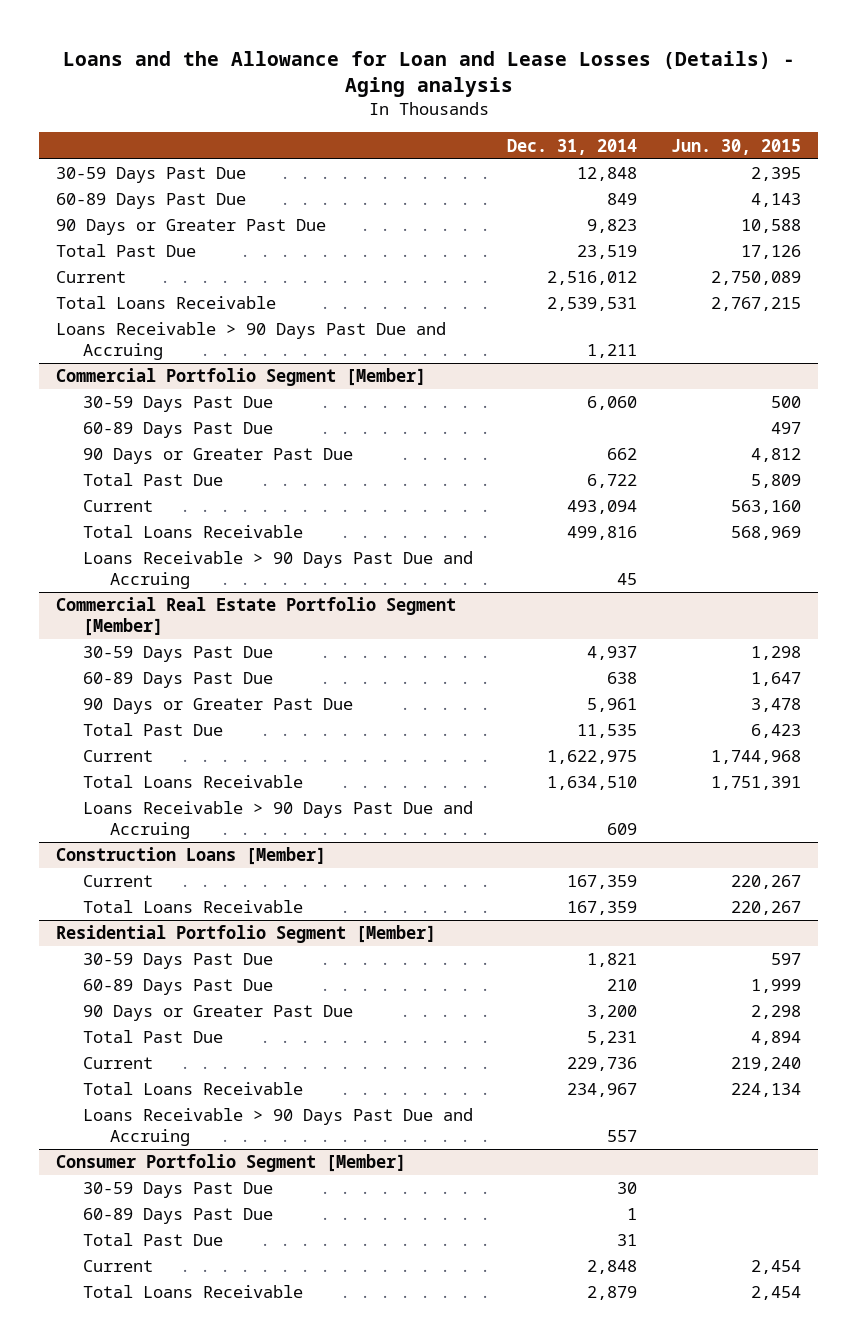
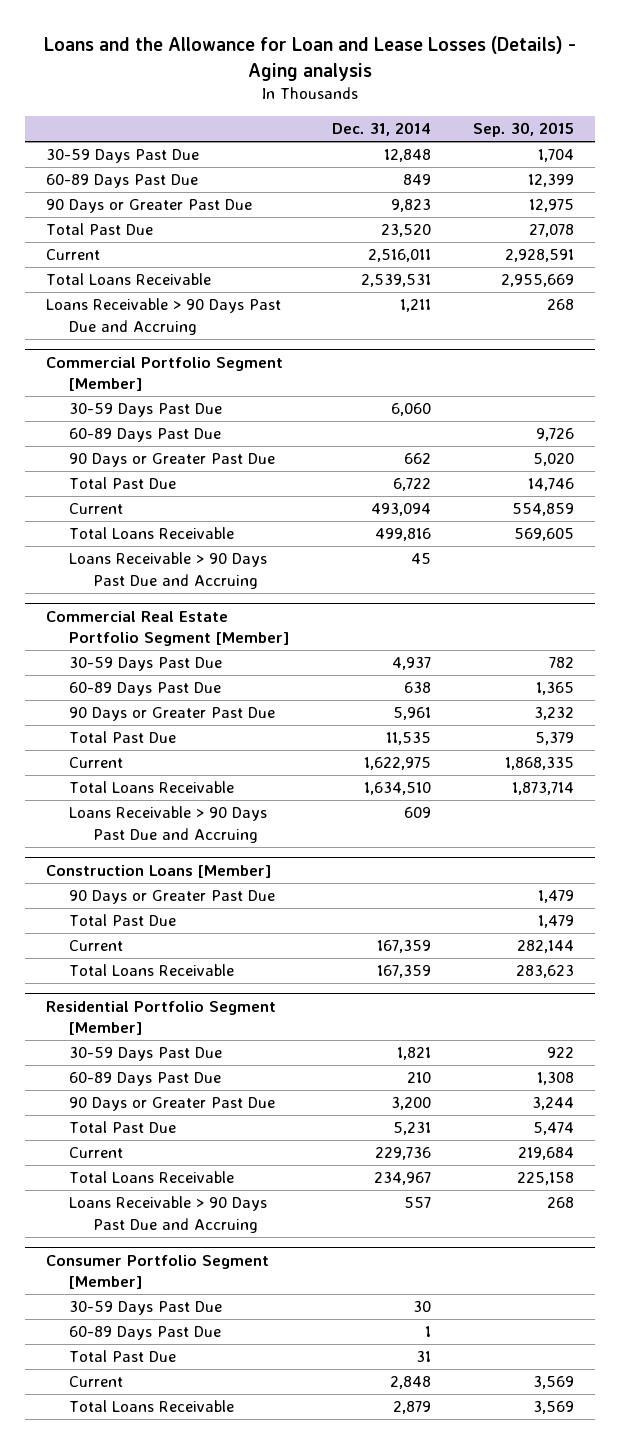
[671,138,802,155] Jun. 30, 2015 -> none
none -> [473,122,575,138] Sep. 30, 2015
[577,245,638,260] 23,519 -> [380,224,431,238] 23,520
[547,271,638,286] 2,516,012 -> [367,249,431,263] 2,516,011
none -> [69,890,276,905] 90 Days or Greater Past Due
none -> [69,914,177,927] Total Past Due

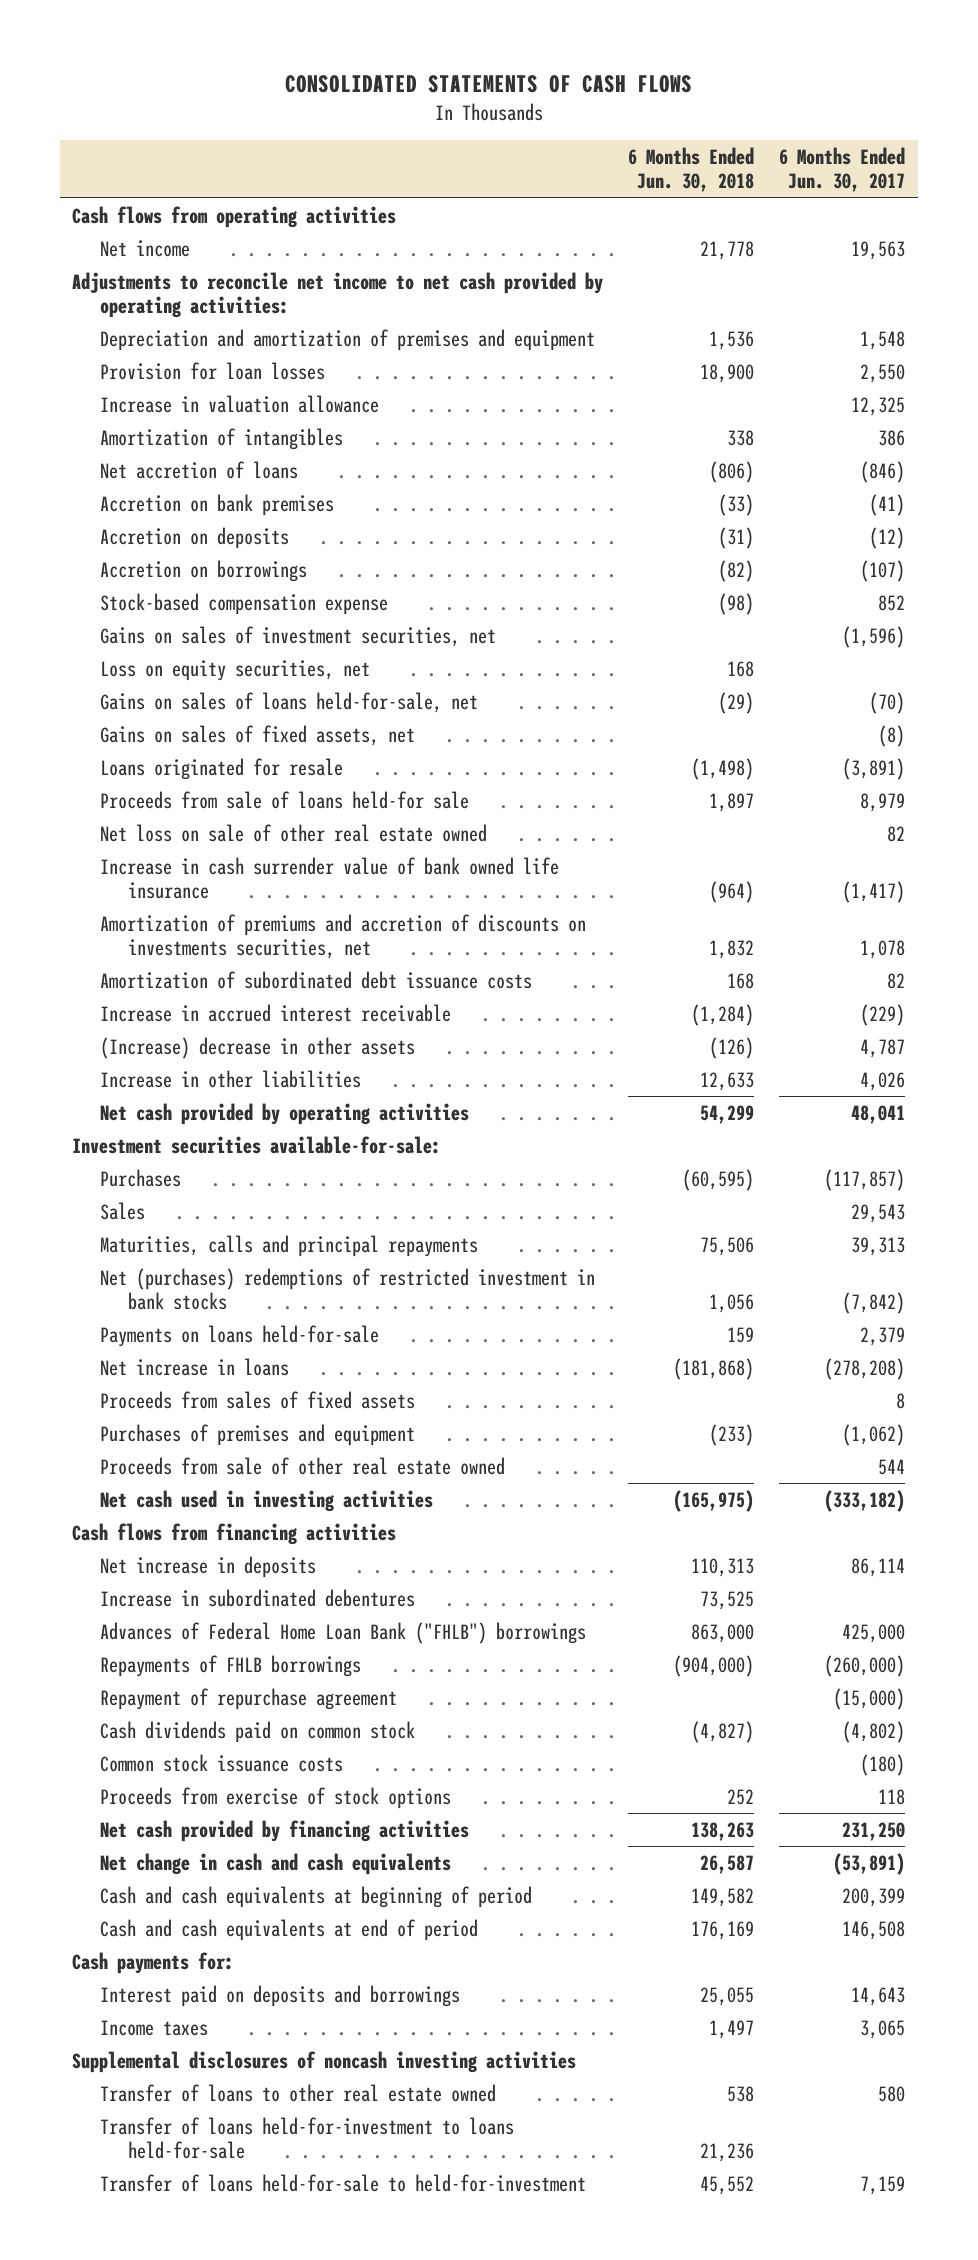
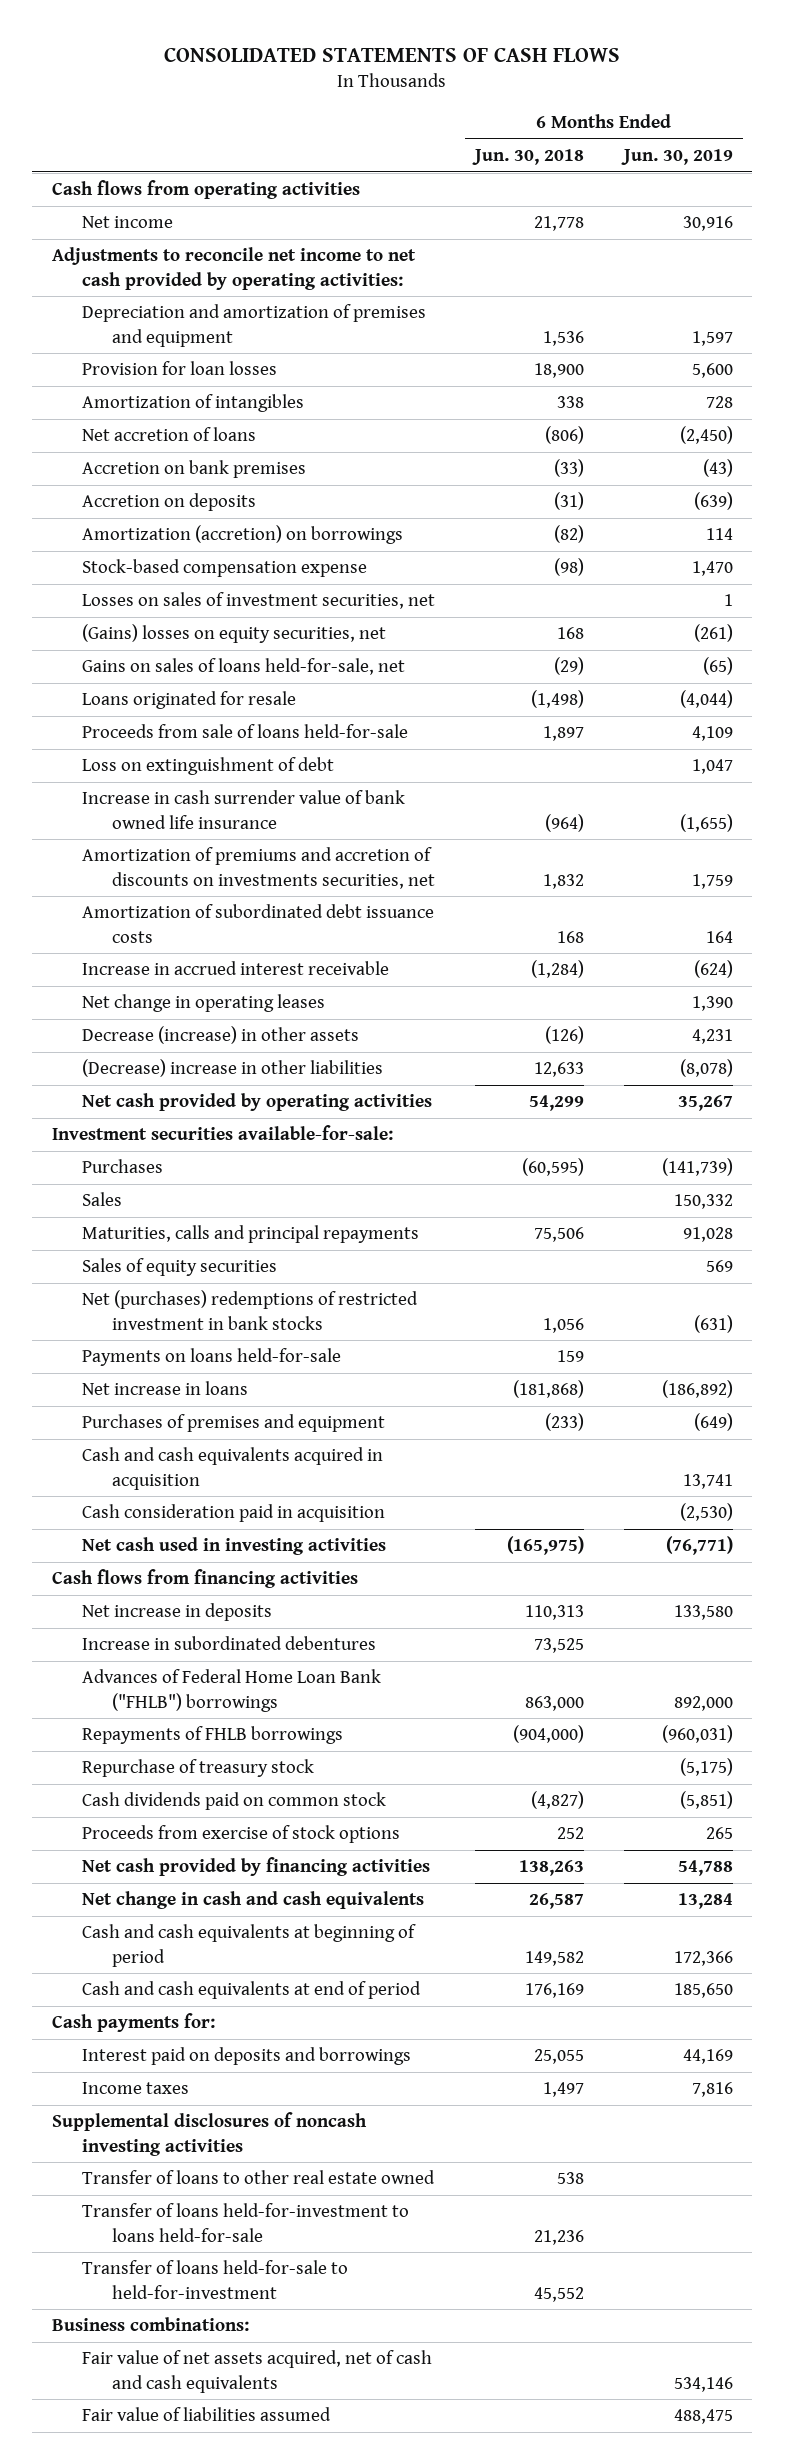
[779,147,906,193] 6 Months Ended Jun. 30, 2017 -> none
none -> [620,148,733,165] Jun. 30, 2019
[100,394,380,413] Increase in valuation allowance -> none
[100,559,308,582] Accretion on borrowings -> [82,525,404,545] Amortization (accretion) on borrowings
[100,625,497,647] Gains on sales of investment securities, net -> [82,592,436,610] Losses on sales of investment securities, net
[100,659,371,681] Loss on equity securities, net -> [82,624,387,644] (Gains) losses on equity securities, net
[100,724,416,746] Gains on sales of fixed assets, net -> none
[100,823,488,842] Net loss on sale of other real estate owned -> none
[100,790,470,809] Proceeds from sale of loans held-for sale -> [82,724,409,739] Proceeds from sale of loans held-for-sale
none -> [82,757,335,776] Loss on extinguishment of debt
none -> [82,994,326,1013] Net change in operating leases
[100,1036,416,1059] (Increase) decrease in other assets -> [82,1026,360,1045] Decrease (increase) in other assets
[100,1069,362,1088] Increase in other liabilities -> [82,1059,384,1078] (Decrease) increase in other liabilities
none -> [82,1258,278,1277] Sales of equity securities
[100,1390,416,1409] Proceeds from sales of fixed assets -> none
[100,1456,506,1475] Proceeds from sale of other real estate owned -> none
none -> [82,1447,384,1490] Cash and cash equivalents acquired in acquisition
none -> [82,1504,386,1523] Cash consideration paid in acquisition
[100,1687,398,1710] Repayment of repurchase agreement -> none
none -> [82,1759,315,1778] Repurchase of treasury stock
[100,1753,344,1772] Common stock issuance costs -> none
none -> [52,2317,250,2332] Business combinations:
none -> [82,2350,433,2393] Fair value of net assets acquired, net of cash and cash equivalents
none -> [82,2407,332,2422] Fair value of liabilities assumed

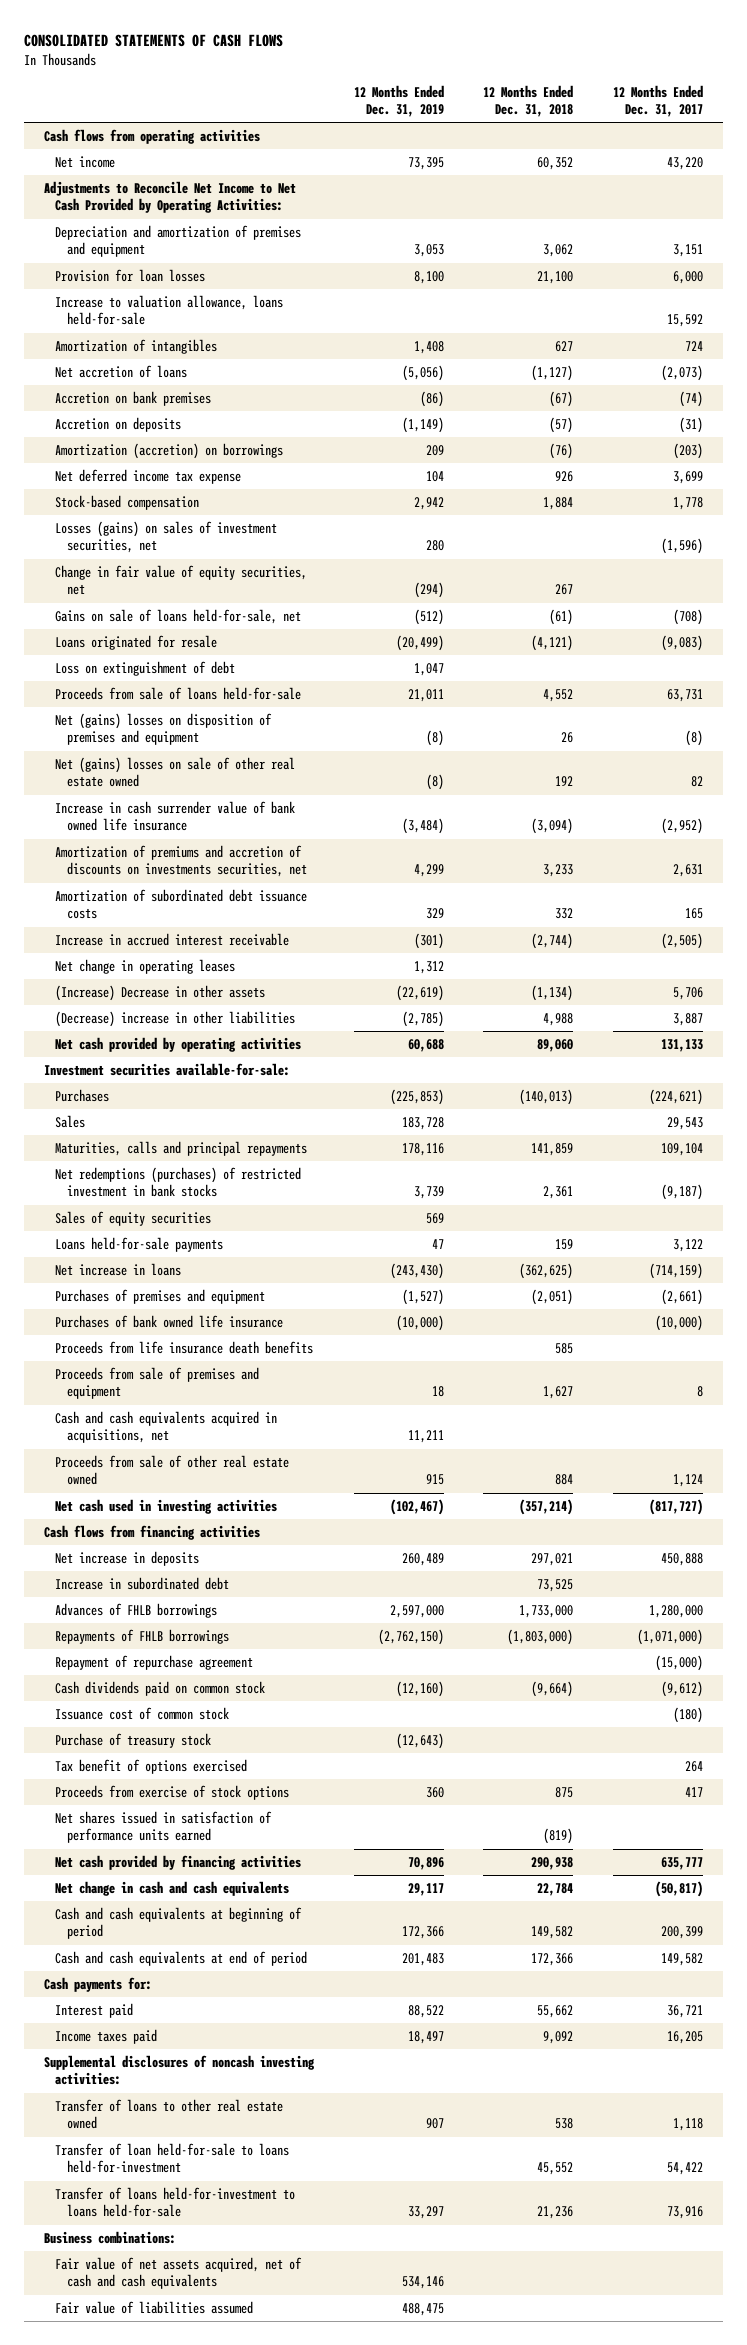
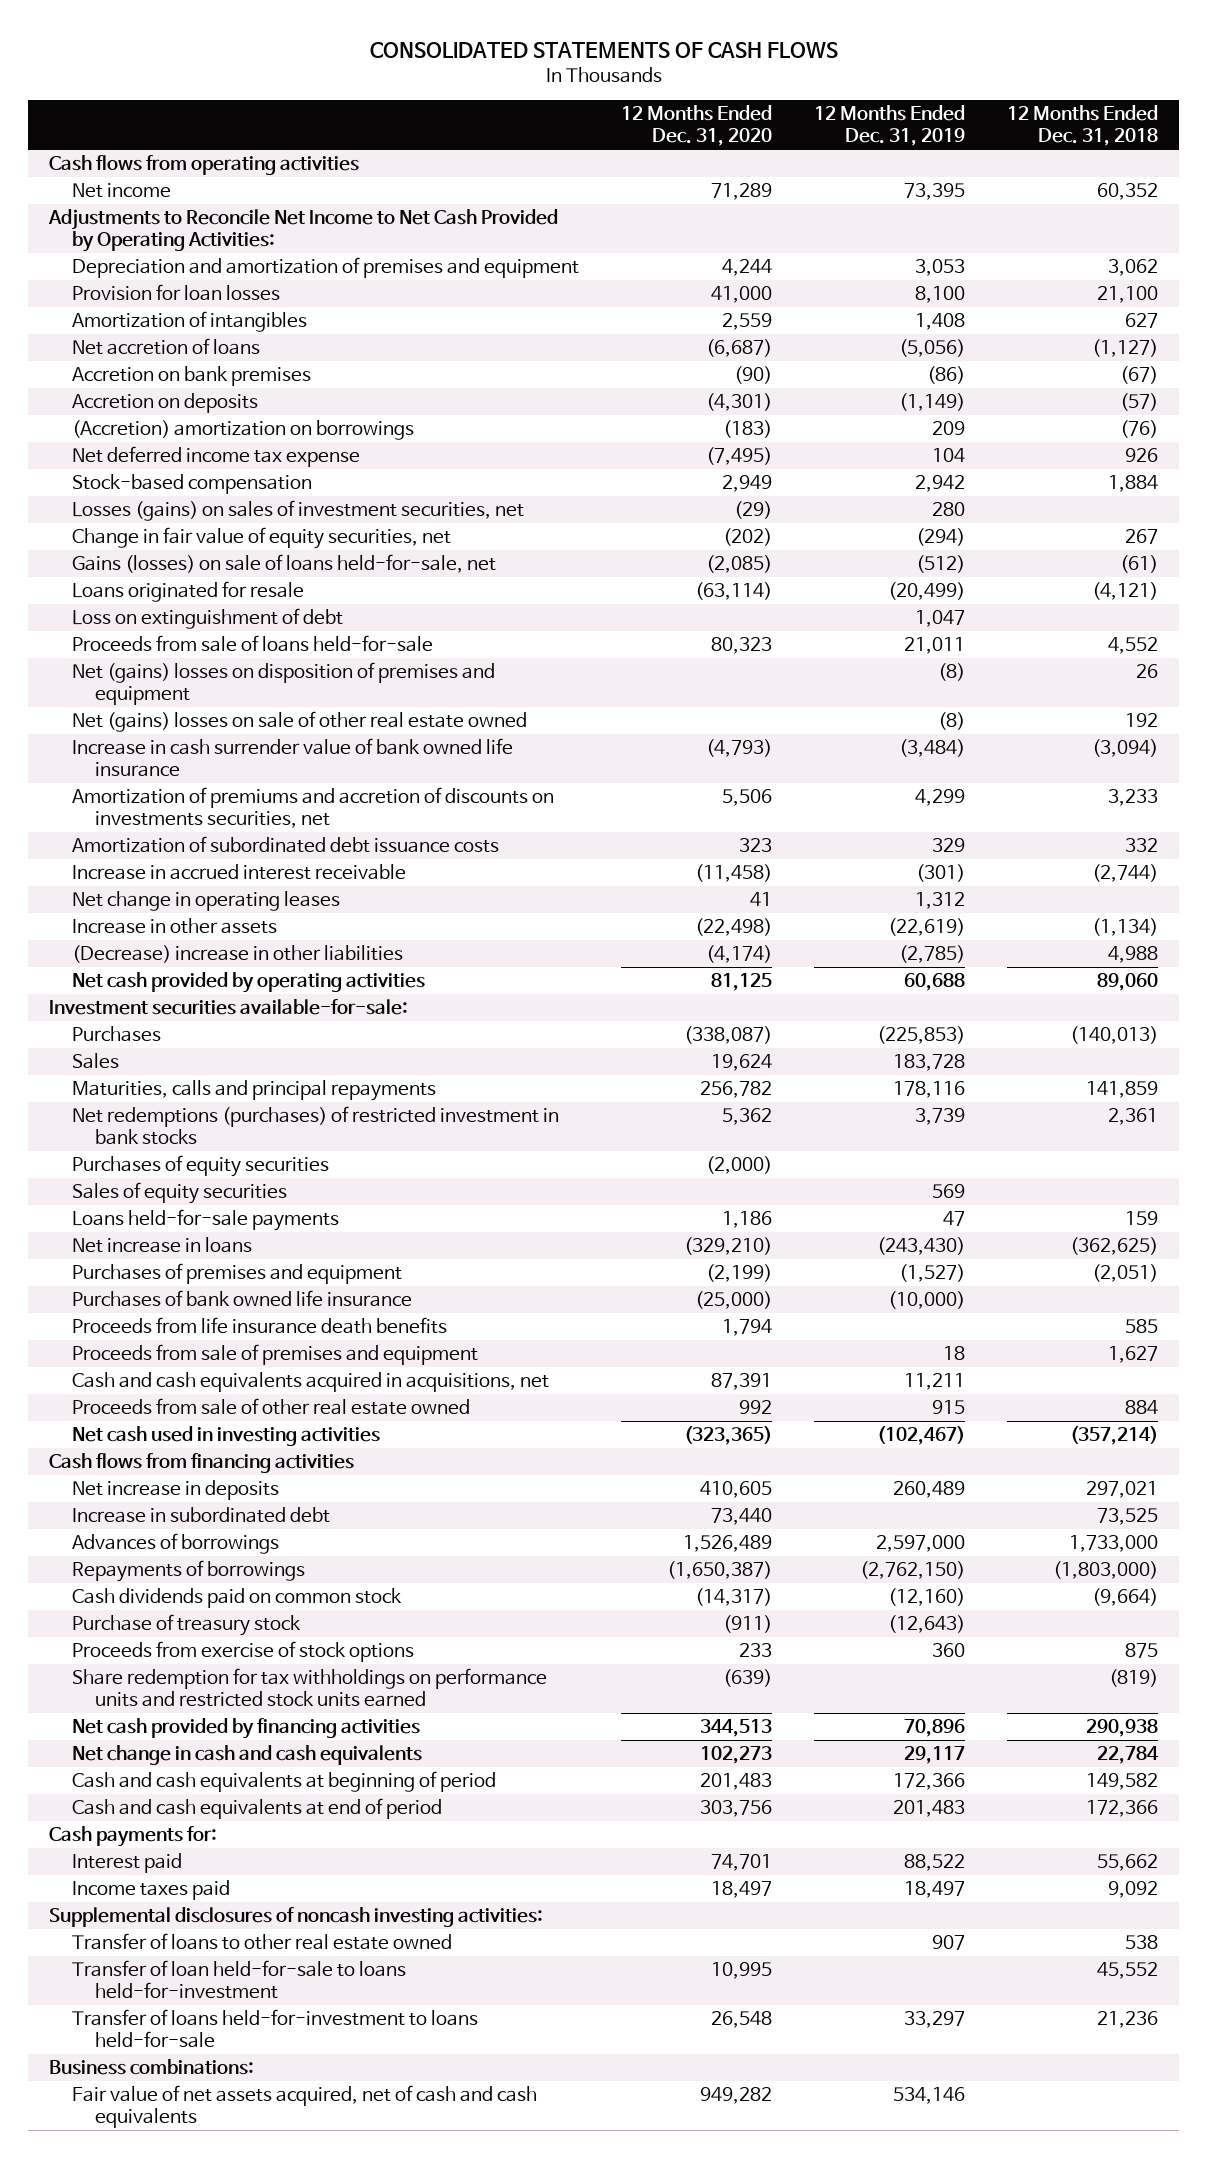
[612,84,703,118] 12 Months Ended Dec. 31, 2017 -> none
none -> [621,105,773,147] 12 Months Ended Dec. 31, 2020
[55,295,284,326] Increase to valuation allowance, loans held-for-sale -> none
[55,443,284,460] Amortization (accretion) on borrowings -> [72,419,415,440] (Accretion) amortization on borrowings
[55,609,302,625] Gains on sale of loans held-for-sale, net -> [72,553,497,573] Gains (losses) on sale of loans held-for-sale, net
[55,985,266,1002] (Increase) Decrease in other assets -> [72,917,278,934] Increase in other assets
none -> [72,1154,330,1177] Purchases of equity securities
[55,1655,254,1671] Repayment of repurchase agreement -> none
[55,1603,218,1619] Advances of FHLB borrowings -> [72,1532,280,1554] Advances of borrowings
[55,1629,230,1645] Repayments of FHLB borrowings -> [72,1559,306,1582] Repayments of borrowings
[55,1707,230,1721] Issuance cost of common stock -> none
[55,1759,248,1775] Tax benefit of options exercised -> none
[55,1811,273,1844] Net shares issued in satisfaction of performance units earned -> [72,1667,548,1708] Share redemption for tax withholdings on performance units and restricted stock units earned
[55,2301,254,2315] Fair value of liabilities assumed -> none

